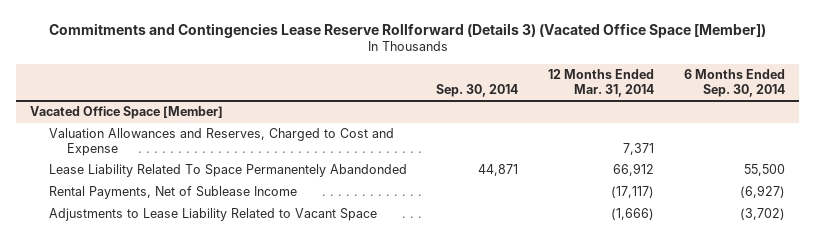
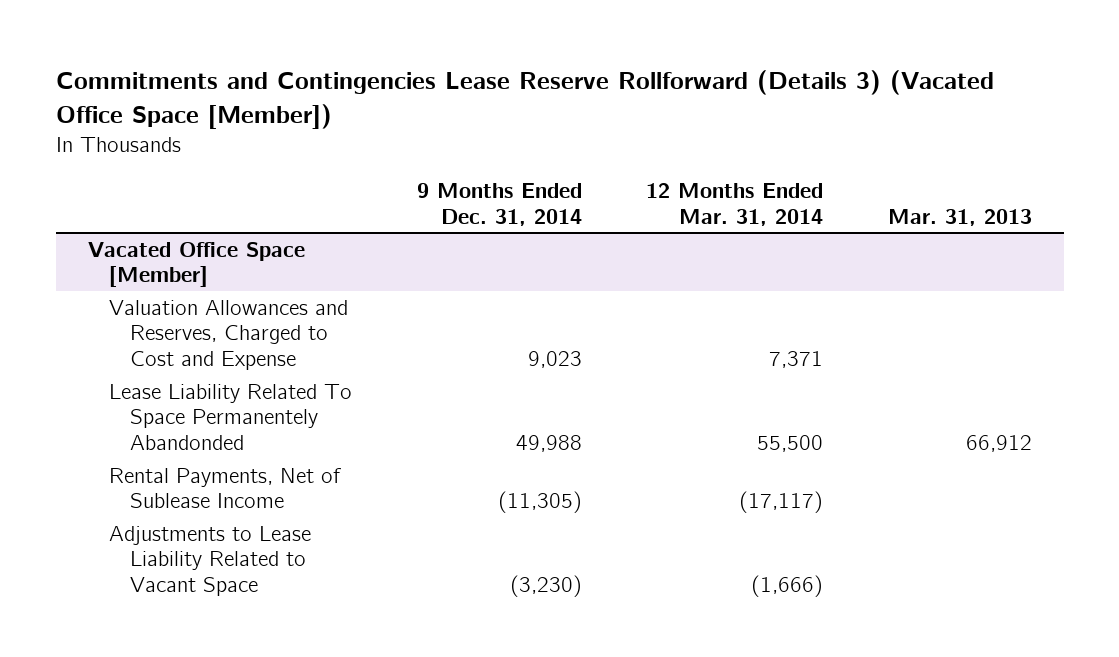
[436,83,519,97] Sep. 30, 2014 -> none
[683,69,785,97] 6 Months Ended Sep. 30, 2014 -> none
none -> [416,182,582,226] 9 Months Ended Dec. 31, 2014
none -> [887,208,1032,226] Mar. 31, 2013
[613,163,655,177] 66,912 -> [757,435,824,453] 55,500

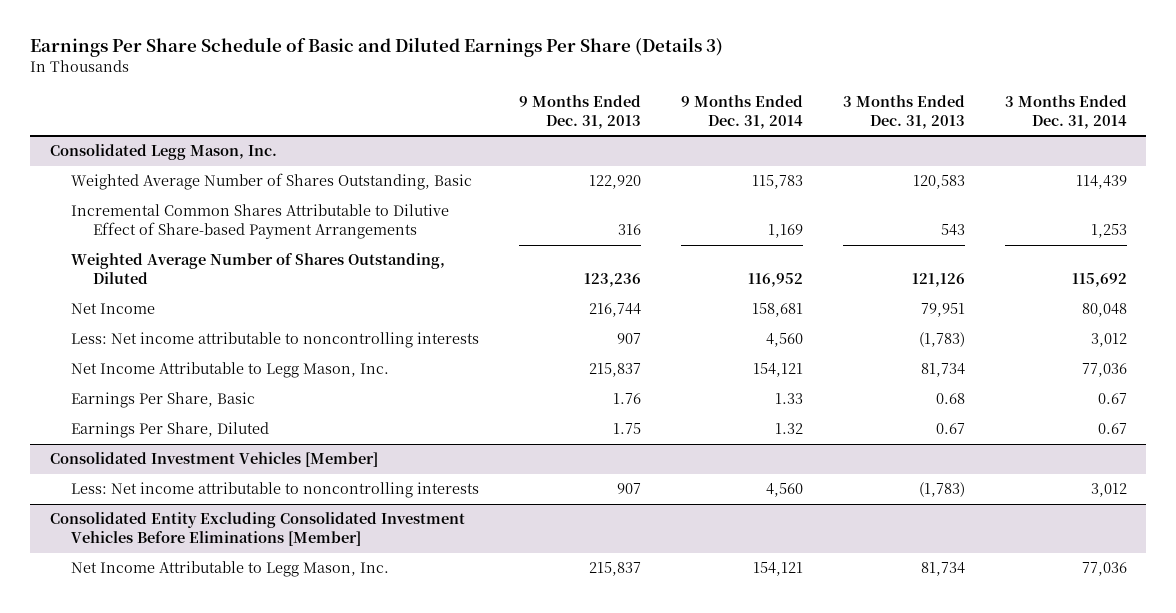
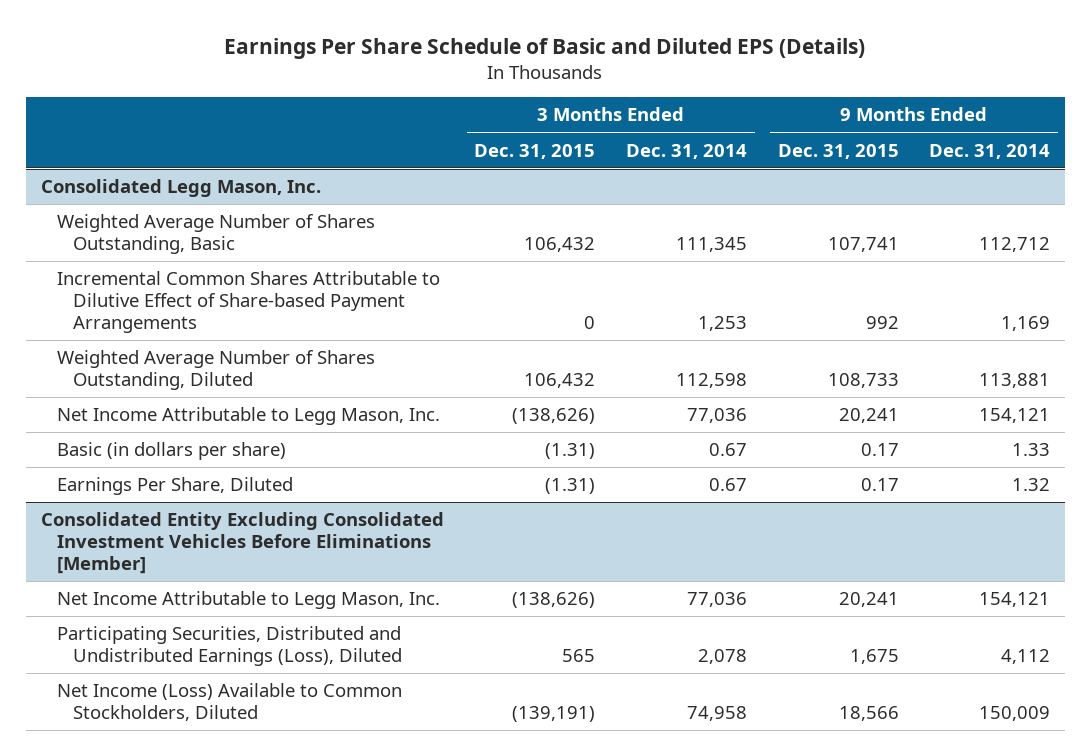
[29,37,723,58] Earnings Per Share Schedule of Basic and Diluted Earnings Per Share (Details 3) -> [224,38,866,60] Earnings Per Share Schedule of Basic and Diluted EPS (Details)
[519,94,642,129] 9 Months Ended Dec. 31, 2013 -> none
[842,94,965,129] 3 Months Ended Dec. 31, 2013 -> none
none -> [474,143,596,159] Dec. 31, 2015
none -> [777,143,899,159] Dec. 31, 2015
[751,175,803,190] 115,783 -> [979,236,1051,252] 112,712
[1075,175,1127,190] 114,439 -> [675,236,747,252] 111,345
[71,303,156,315] Net Income -> none
[71,332,480,349] Less: Net income attributable to noncontrolling interests -> none
[747,273,803,288] 116,952 -> [979,372,1051,388] 113,881
[1071,273,1127,288] 115,692 -> [675,372,747,388] 112,598
[71,392,256,409] Earnings Per Share, Basic -> [57,442,287,461] Basic (in dollars per share)
[49,452,378,468] Consolidated Investment Vehicles [Member] -> none
[71,482,480,499] Less: Net income attributable to noncontrolling interests -> none
none -> [57,626,403,666] Participating Securities, Distributed and Undistributed Earnings (Loss), Diluted
none -> [57,683,403,721] Net Income (Loss) Available to Common Stockholders, Diluted

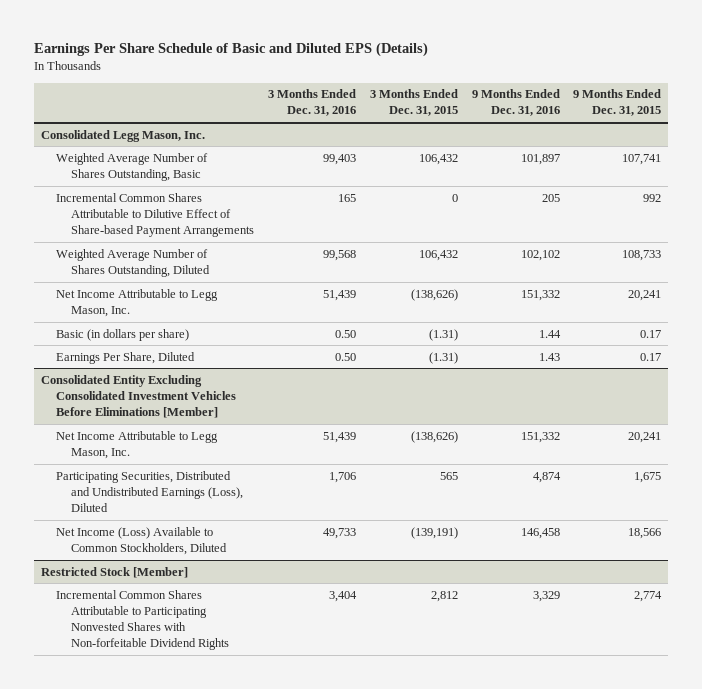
[625,143,747,159] Dec. 31, 2014 -> none
[929,143,1051,159] Dec. 31, 2014 -> none
none -> [268,89,357,117] 3 Months Ended Dec. 31, 2016
none -> [471,89,560,117] 9 Months Ended Dec. 31, 2016
none -> [40,566,188,578] Restricted Stock [Member]
none -> [56,589,230,650] Incremental Common Shares Attributable to Participating Nonvested Shares with Non-forfeitable Dividend Rights

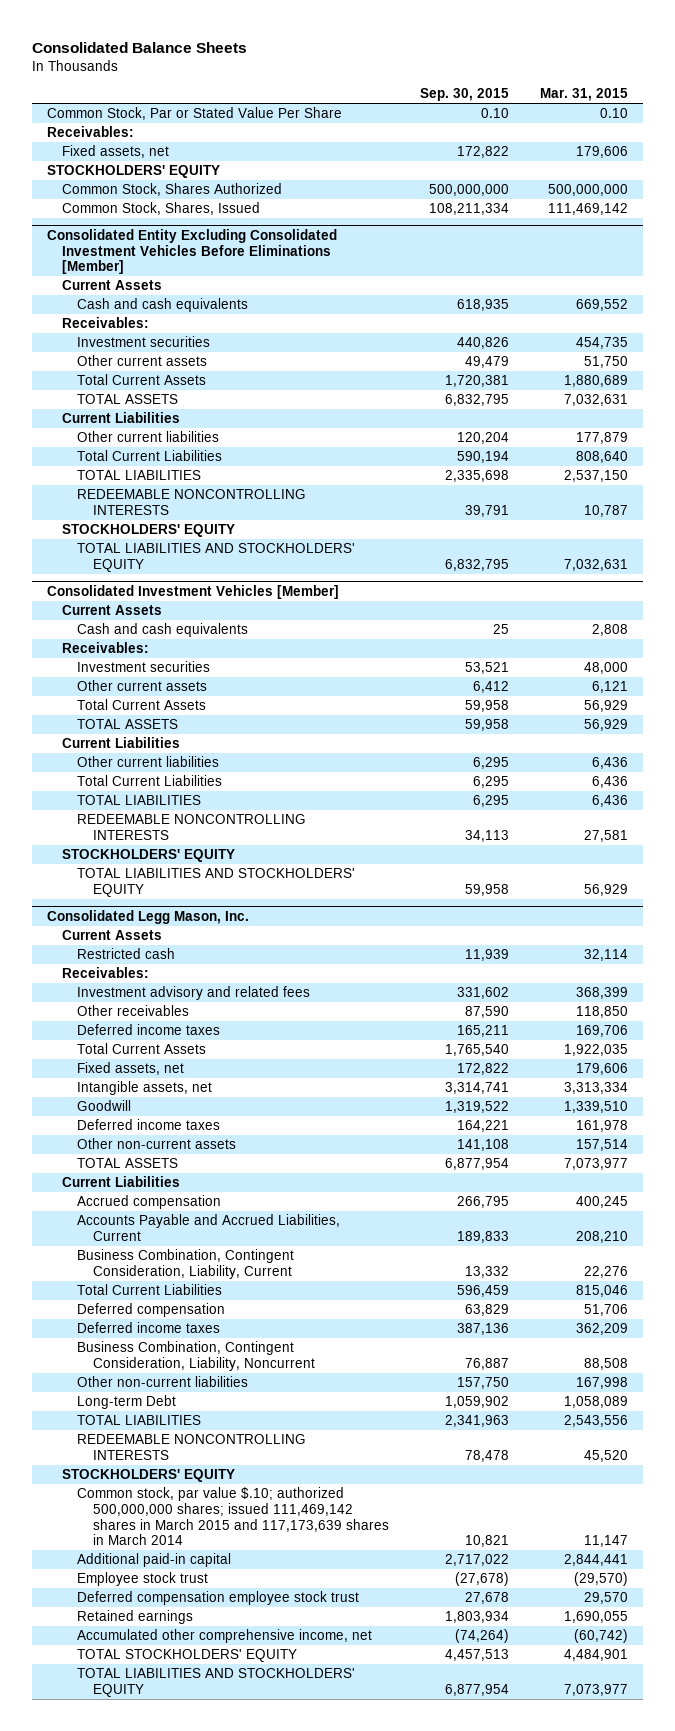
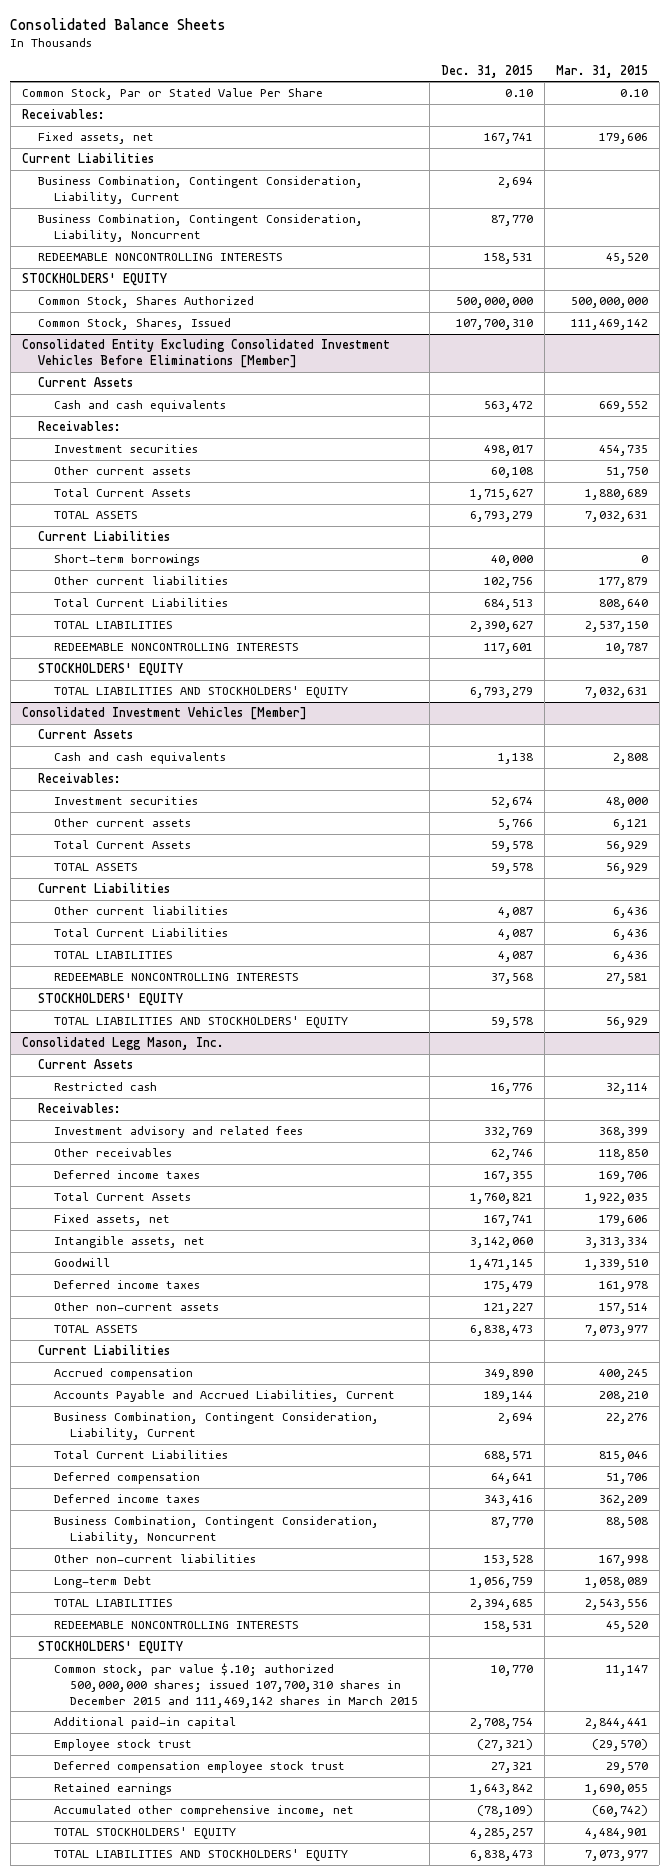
[419,88,509,102] Sep. 30, 2015 -> none
none -> [440,64,533,78] Dec. 31, 2015
none -> [22,153,155,164] Current Liabilities
none -> [37,176,363,204] Business Combination, Contingent Consideration, Liability, Current
none -> [37,214,363,242] Business Combination, Contingent Consideration, Liability, Noncurrent
none -> [37,253,283,262] REDEEMABLE NONCONTROLLING INTERESTS
none -> [53,554,200,567] Short-term borrowings
[77,1487,389,1546] Common stock, par value $.10; authorized 500,000,000 shares; issued 111,469,142 shares in March 2015 and 117,173,639 shares in March 2014 -> [53,1663,418,1708] Common stock, par value $.10; authorized 500,000,000 shares; issued 107,700,310 shares in December 2015 and 111,469,142 shares in March 2015

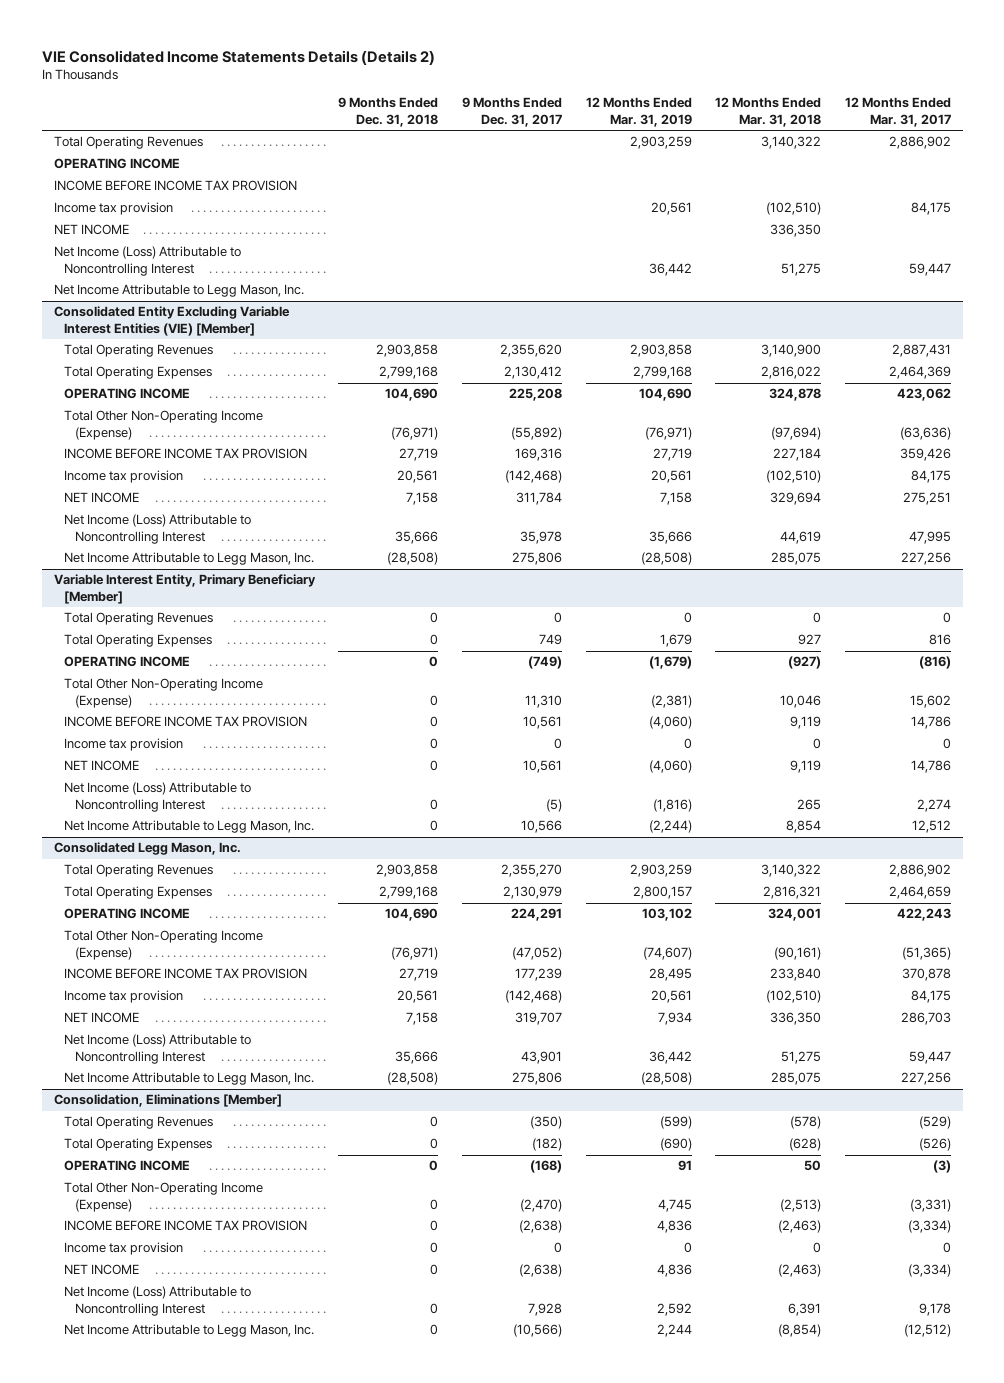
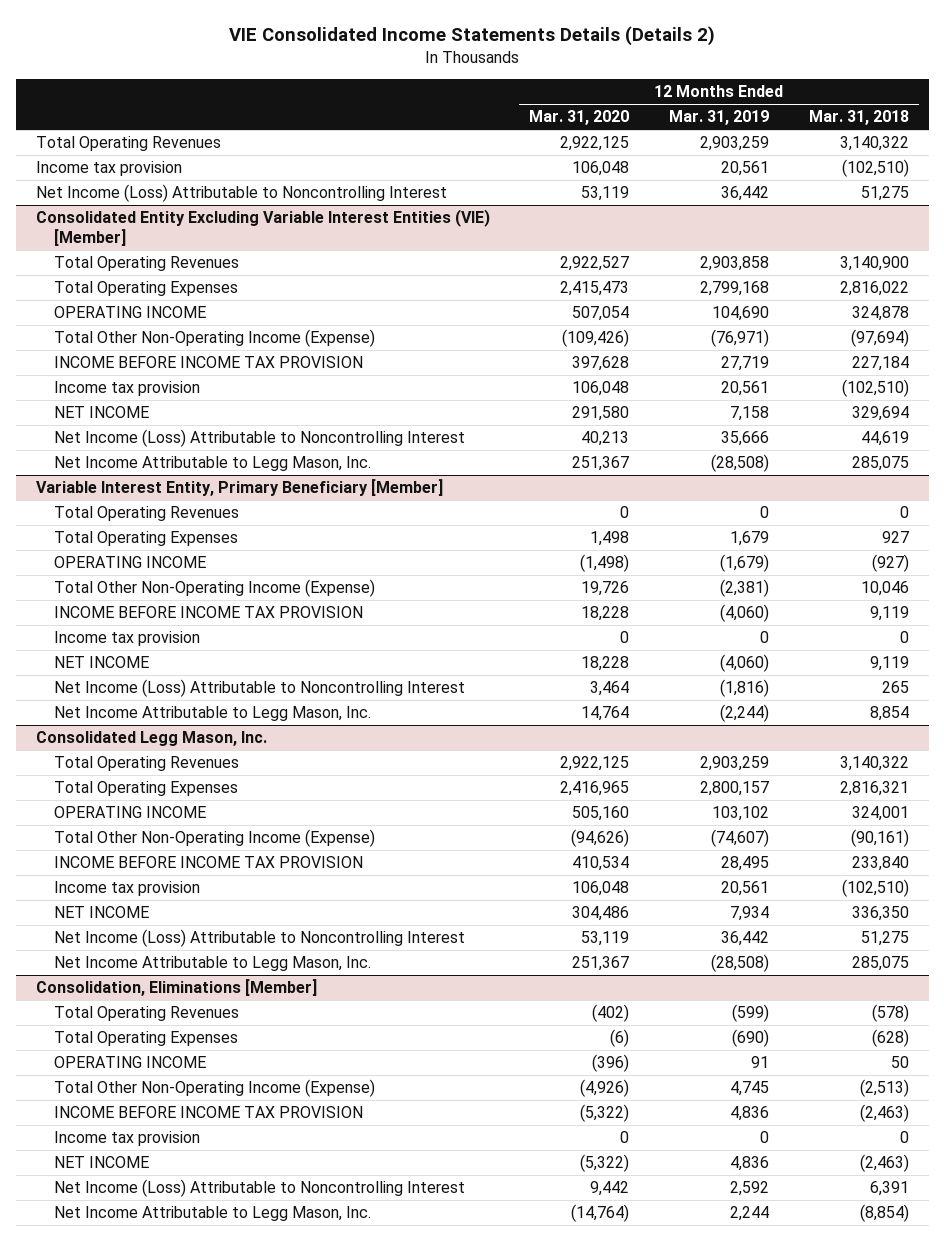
[338,97,439,128] 9 Months Ended Dec. 31, 2018 -> none
[461,97,562,128] 9 Months Ended Dec. 31, 2017 -> none
[844,97,951,128] 12 Months Ended Mar. 31, 2017 -> none
none -> [529,110,630,126] Mar. 31, 2020
[53,158,180,170] OPERATING INCOME -> none
[53,180,297,192] INCOME BEFORE INCOME TAX PROVISION -> none
[53,224,129,236] NET INCOME -> none
[53,284,304,298] Net Income Attributable to Legg Mason, Inc. -> none

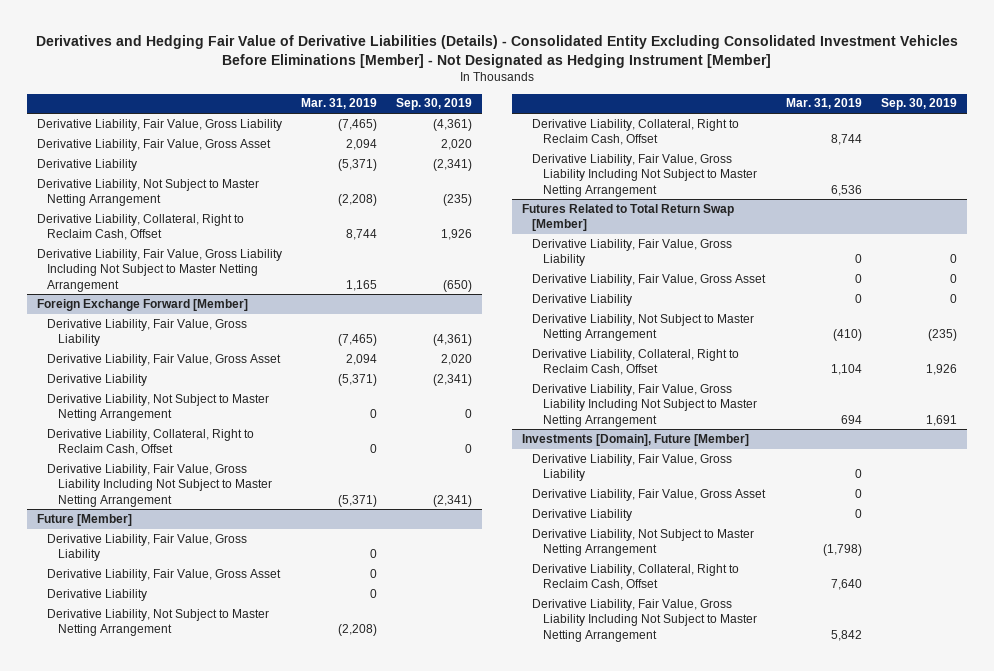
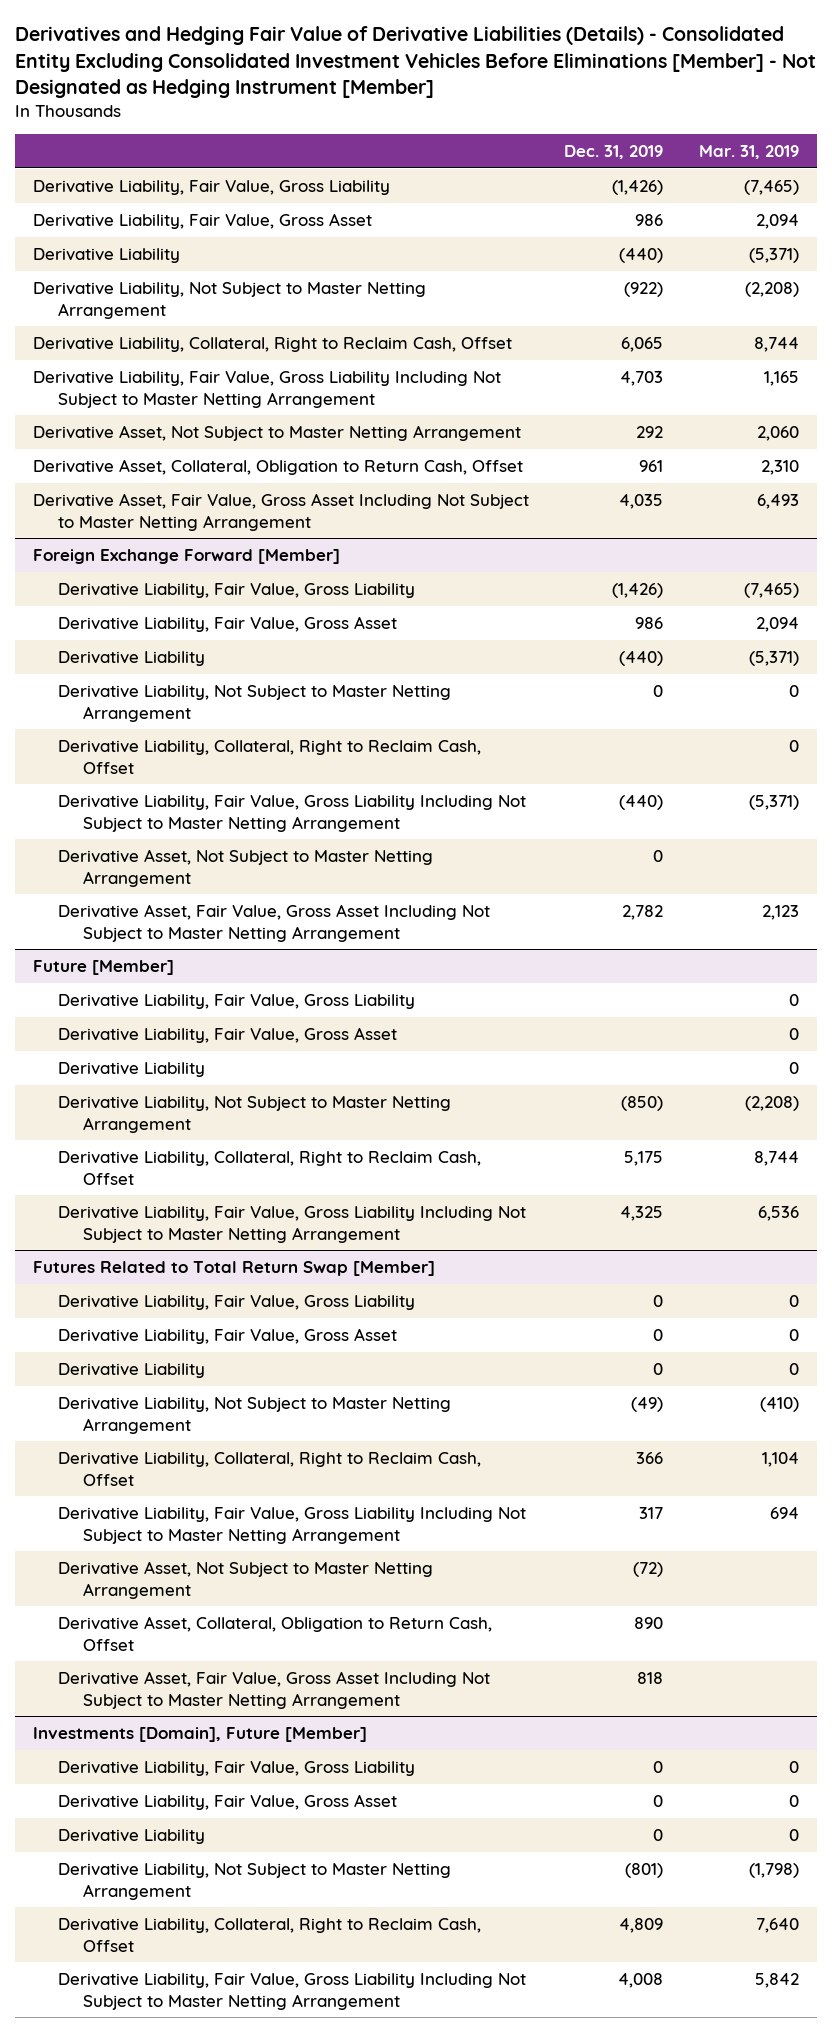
[395,98,472,111] Sep. 30, 2019 -> none
none -> [564,144,664,159] Dec. 31, 2019
none -> [32,424,521,441] Derivative Asset, Not Subject to Master Netting Arrangement
none -> [32,458,523,475] Derivative Asset, Collateral, Obligation to Return Cash, Offset
none -> [32,492,529,531] Derivative Asset, Fair Value, Gross Asset Including Not Subject to Master Netting Arrangement
none -> [57,848,433,887] Derivative Asset, Not Subject to Master Netting Arrangement
none -> [57,903,490,942] Derivative Asset, Fair Value, Gross Asset Including Not Subject to Master Netting Arrangement
none -> [57,1560,433,1599] Derivative Asset, Not Subject to Master Netting Arrangement
none -> [57,1615,492,1651] Derivative Asset, Collateral, Obligation to Return Cash, Offset
none -> [57,1670,490,1709] Derivative Asset, Fair Value, Gross Asset Including Not Subject to Master Netting Arrangement

